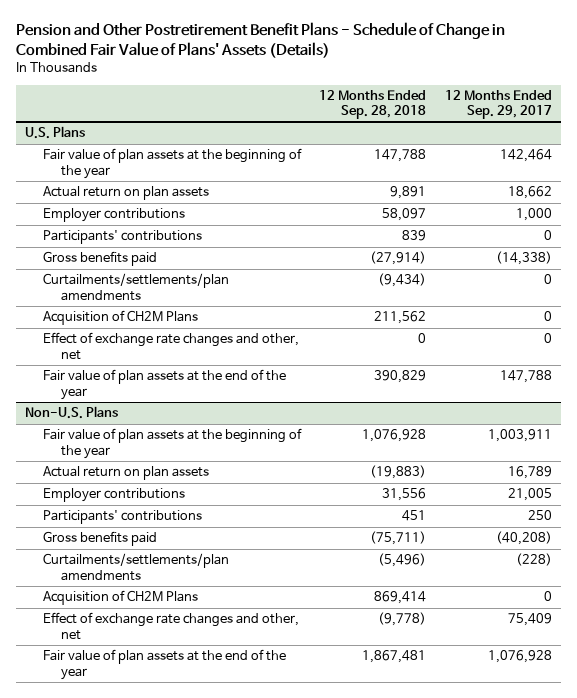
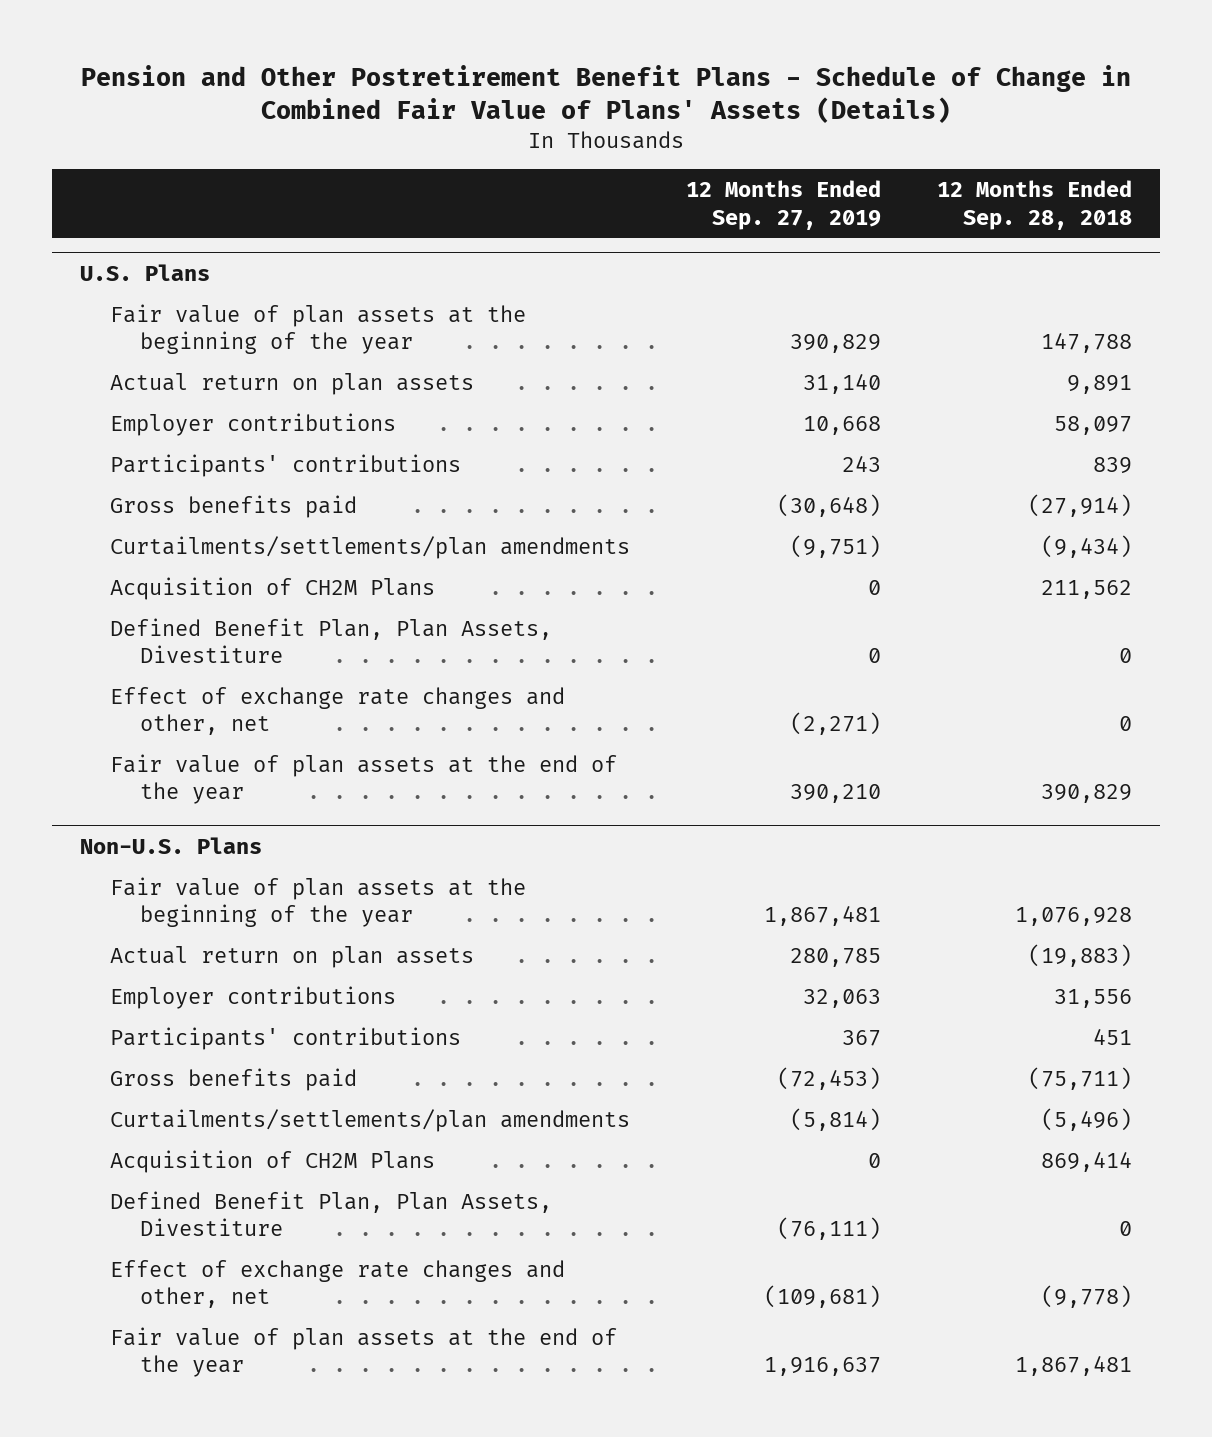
[444,89,552,120] 12 Months Ended Sep. 29, 2017 -> none
none -> [686,180,882,230] 12 Months Ended Sep. 27, 2019
none -> [110,618,553,664] Defined Benefit Plan, Plan Assets, Divestiture
none -> [110,1191,553,1237] Defined Benefit Plan, Plan Assets, Divestiture

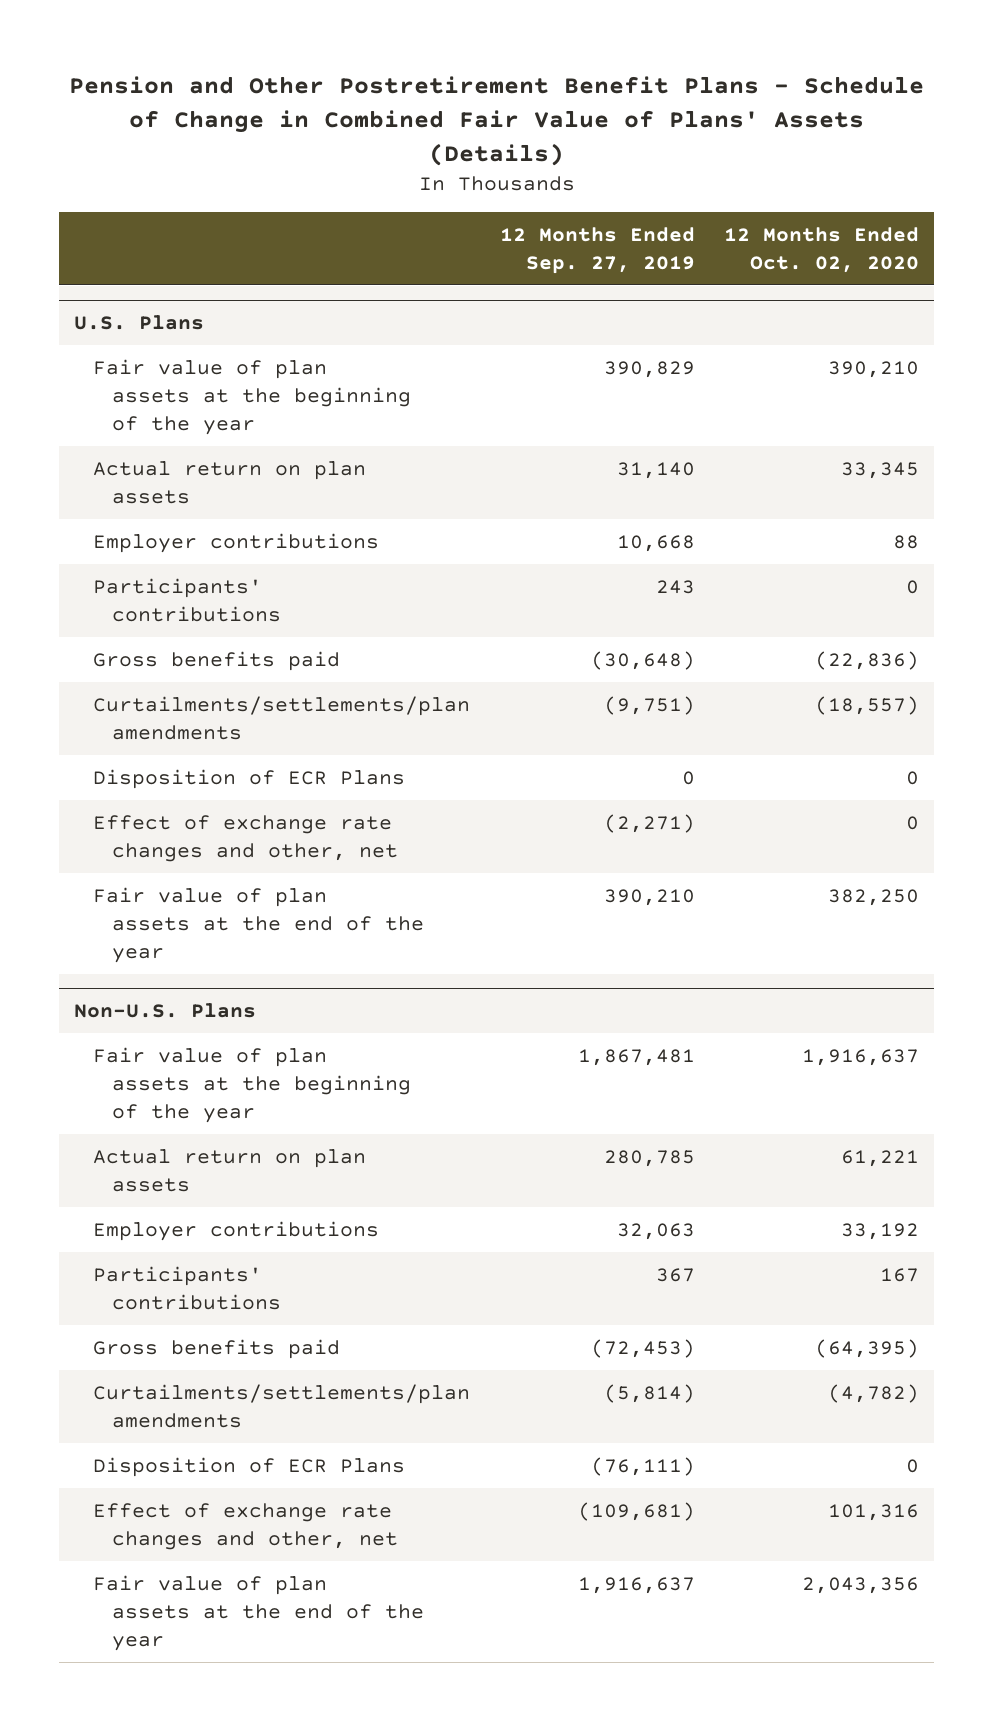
[937,180,1133,230] 12 Months Ended Sep. 28, 2018 -> none
none -> [724,226,920,273] 12 Months Ended Oct. 02, 2020
[110,577,436,601] Acquisition of CH2M Plans -> none
[110,618,553,664] Defined Benefit Plan, Plan Assets, Divestiture -> [93,769,406,790] Disposition of ECR Plans
[110,1150,436,1174] Acquisition of CH2M Plans -> none
[110,1191,553,1237] Defined Benefit Plan, Plan Assets, Divestiture -> [93,1457,406,1478] Disposition of ECR Plans

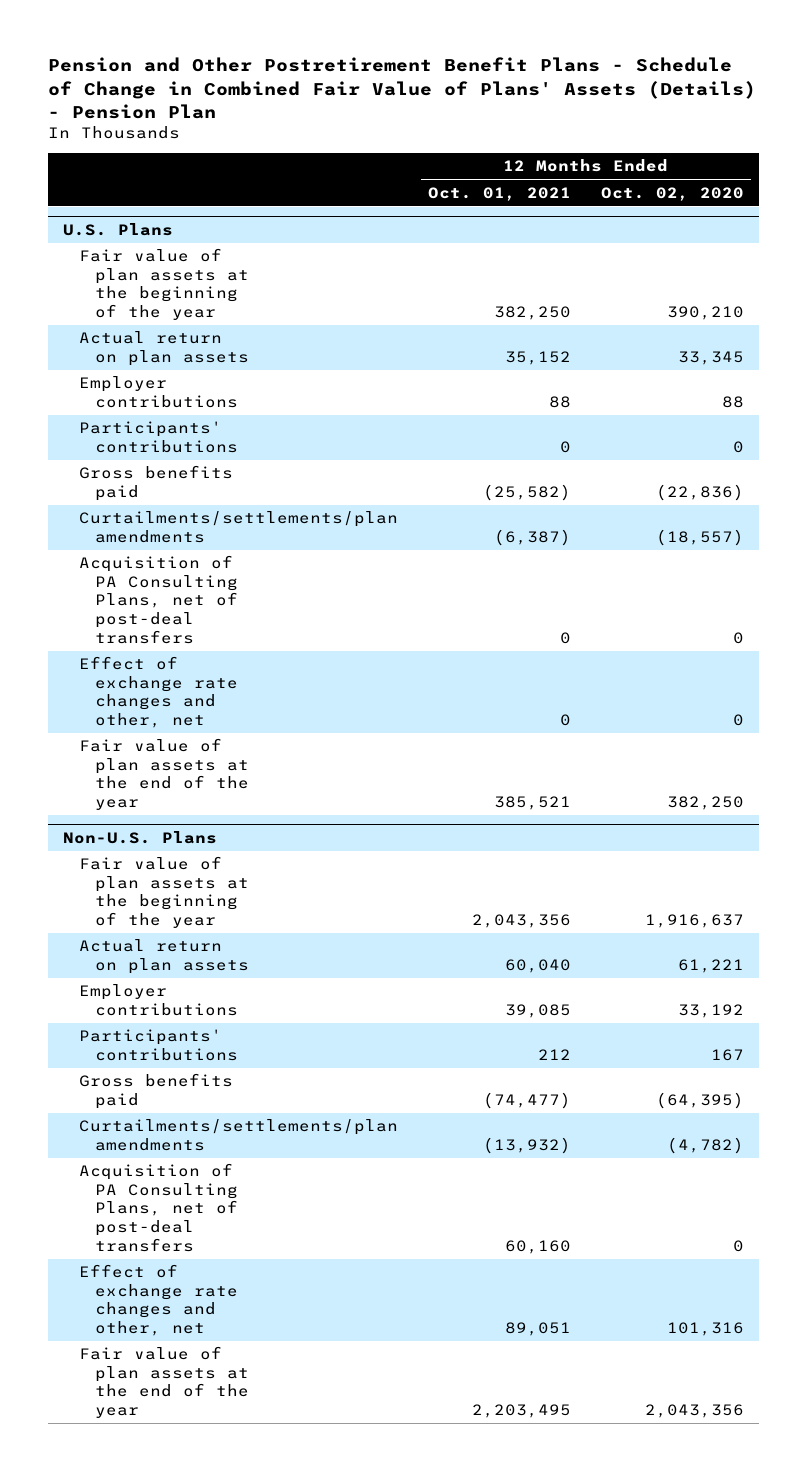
[68,76,924,166] Pension and Other Postretirement Benefit Plans - Schedule of Change in Combined Fair Value of Plans' Assets (Details) -> [48,57,757,119] Pension and Other Postretirement Benefit Plans - Schedule of Change in Combined Fair Value of Plans' Assets (Details) - Pension Plan
[499,226,695,274] 12 Months Ended Sep. 27, 2019 -> none
none -> [427,186,571,201] Oct. 01, 2021
[93,769,406,790] Disposition of ECR Plans -> none
none -> [79,555,239,644] Acquisition of PA Consulting Plans, net of post-deal transfers
[93,1457,406,1478] Disposition of ECR Plans -> none
none -> [79,1163,239,1252] Acquisition of PA Consulting Plans, net of post-deal transfers

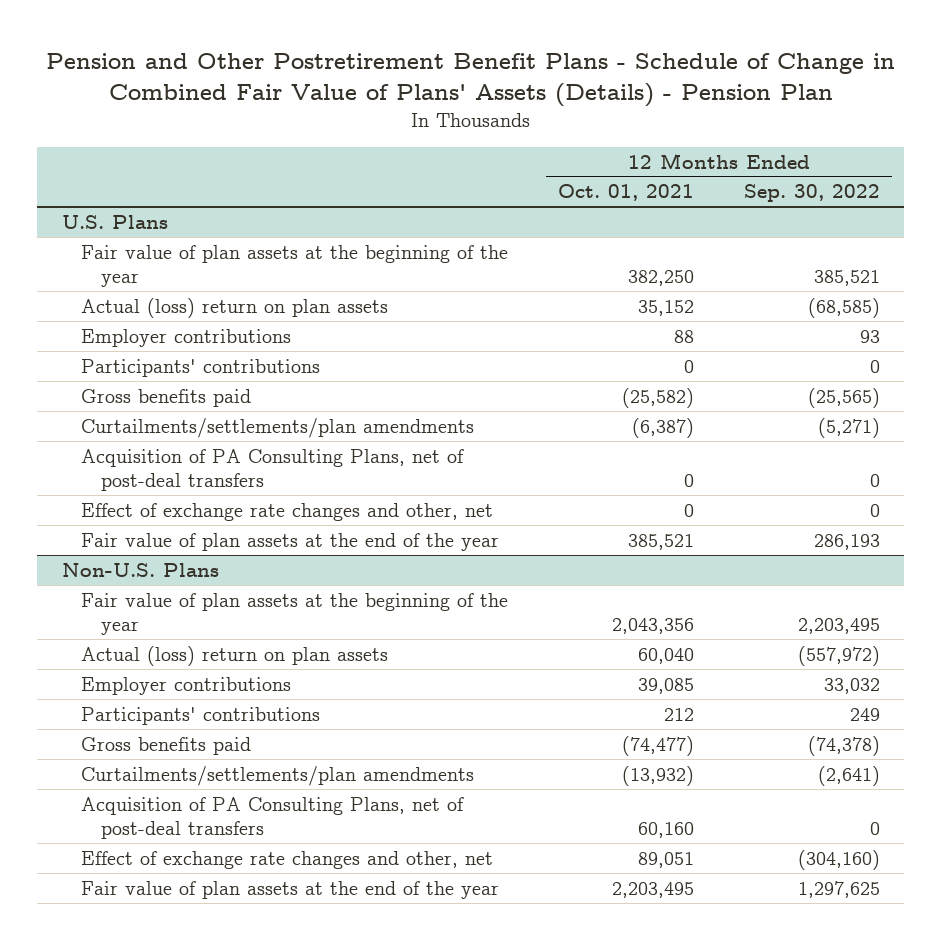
[600,186,744,201] Oct. 02, 2020 -> none
none -> [743,184,880,203] Sep. 30, 2022
[79,331,250,366] Actual return on plan assets -> [81,297,389,318] Actual (loss) return on plan assets
[79,939,250,974] Actual return on plan assets -> [81,645,389,666] Actual (loss) return on plan assets

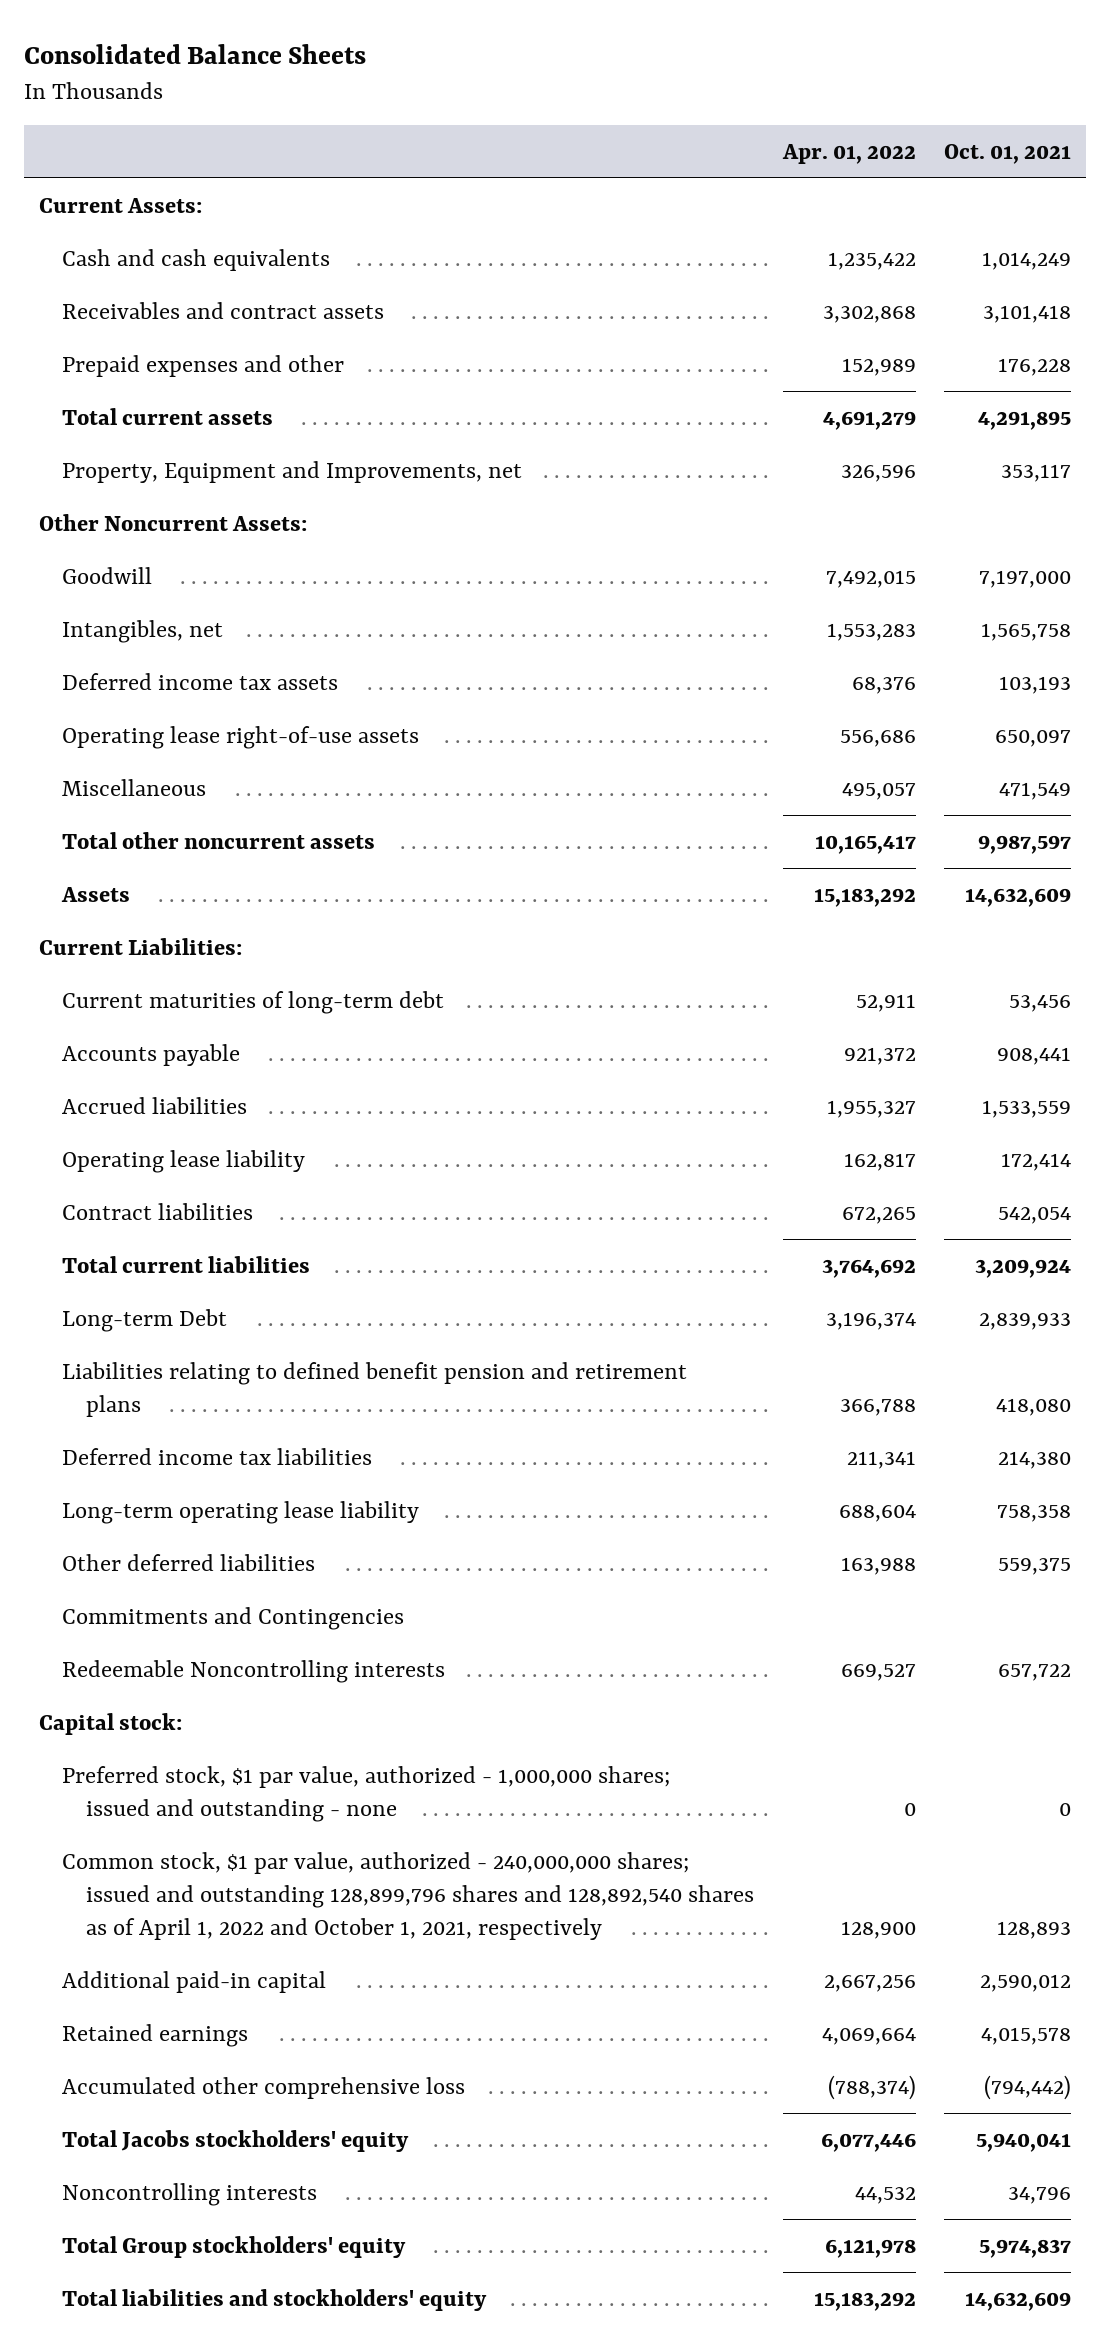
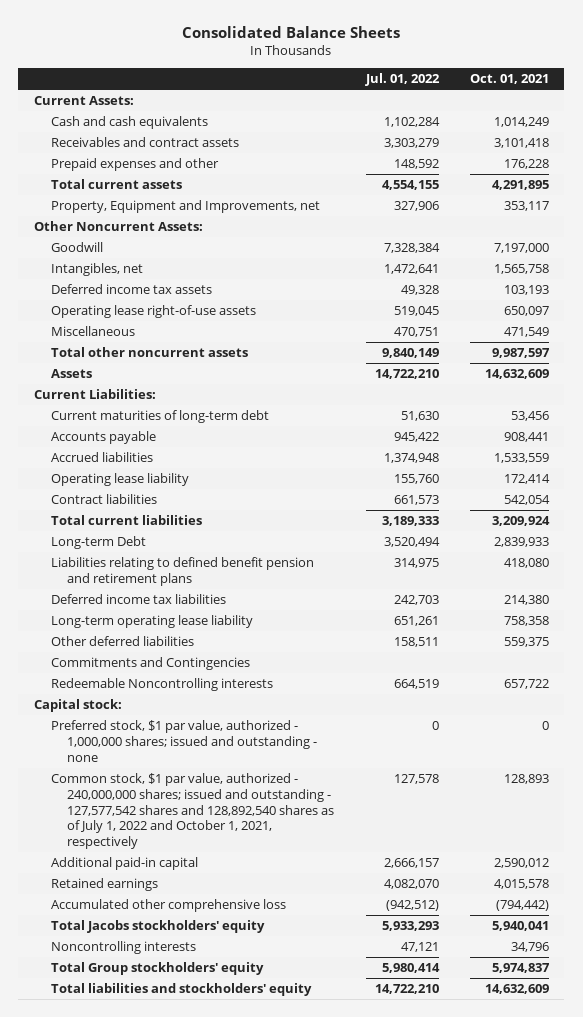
[781,143,916,164] Apr. 01, 2022 -> none
none -> [364,72,440,86] Jul. 01, 2022
[62,1851,754,1940] Common stock, $1 par value, authorized - 240,000,000 shares; issued and outstanding 128,899,796 shares and 128,892,540 shares as of April 1, 2022 and October 1, 2021, respectively -> [50,773,335,850] Common stock, $1 par value, authorized - 240,000,000 shares; issued and outstanding - 127,577,542 shares and 128,892,540 shares as of July 1, 2022 and October 1, 2021, respectively

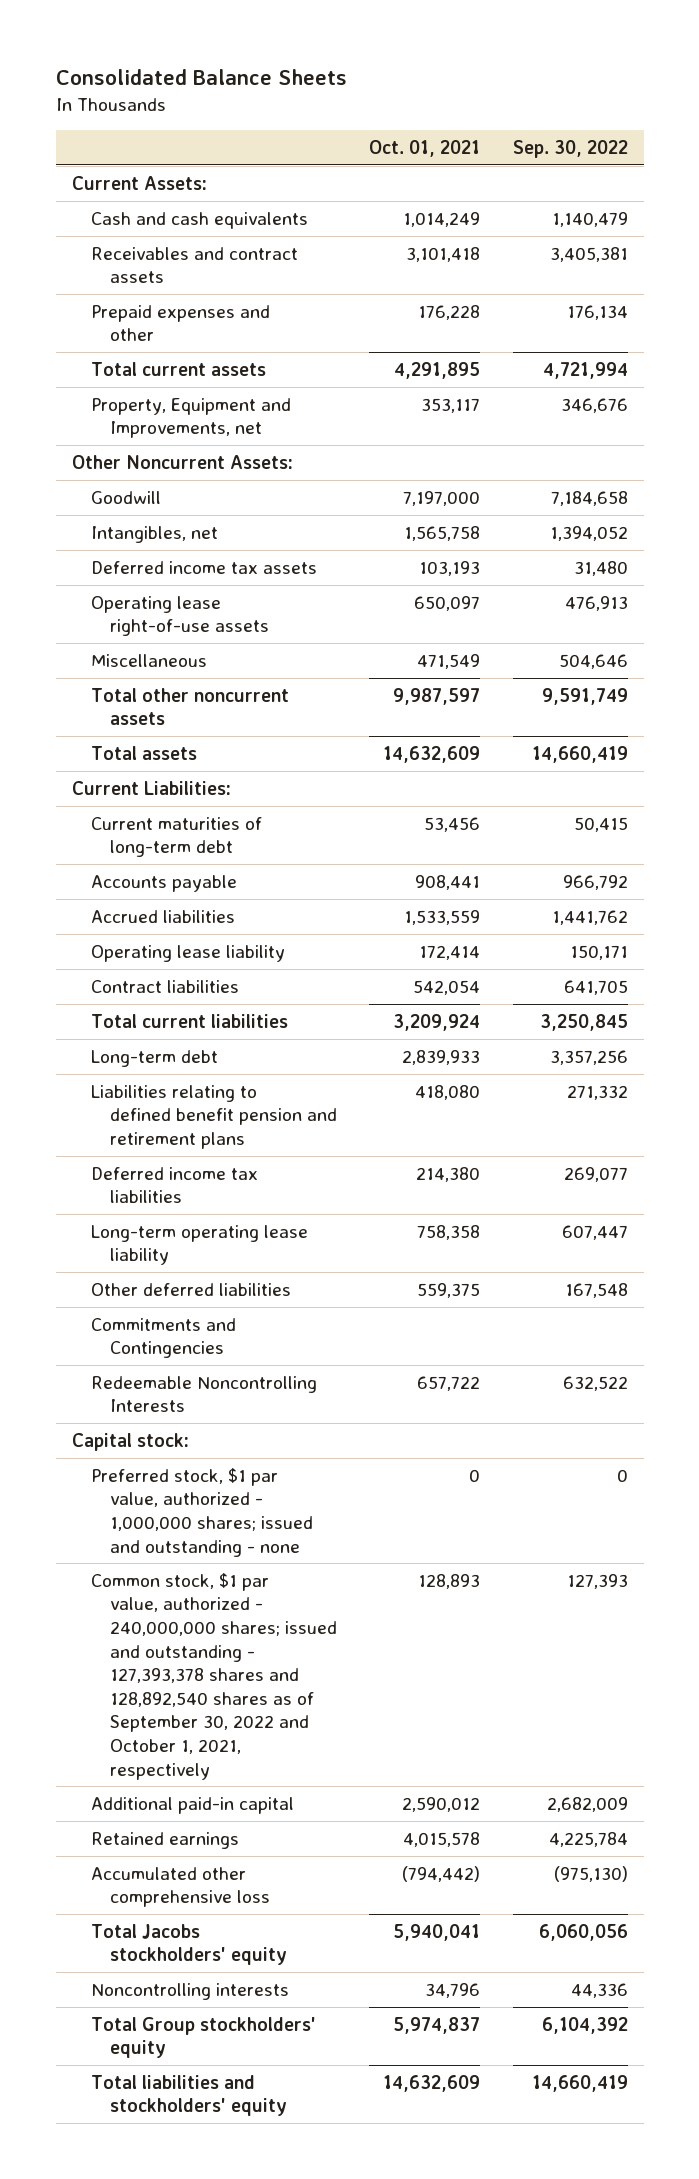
[364,72,440,86] Jul. 01, 2022 -> none
none -> [512,139,628,158] Sep. 30, 2022
[50,369,92,379] Assets -> [90,745,197,760] Total assets
[50,536,146,550] Long-term Debt -> [90,1049,218,1067] Long-term debt
[50,678,273,692] Redeemable Noncontrolling interests -> [90,1375,317,1413] Redeemable Noncontrolling Interests
[50,773,335,850] Common stock, $1 par value, authorized - 240,000,000 shares; issued and outstanding - 127,577,542 shares and 128,892,540 shares as of July 1, 2022 and October 1, 2021, respectively -> [90,1572,337,1780] Common stock, $1 par value, authorized - 240,000,000 shares; issued and outstanding - 127,393,378 shares and 128,892,540 shares as of September 30, 2022 and October 1, 2021, respectively

